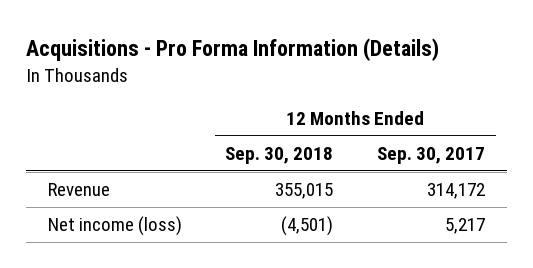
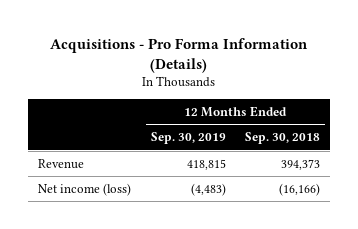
[377,147,486,165] Sep. 30, 2017 -> none
none -> [150,132,226,145] Sep. 30, 2019
[275,183,334,200] 355,015 -> [281,158,321,170] 394,373
[281,216,334,237] (4,501) -> [279,182,321,196] (16,166)

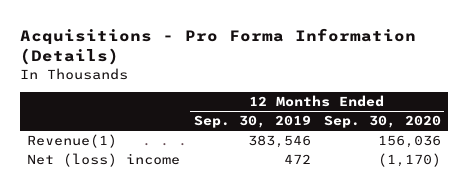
[245,132,321,145] Sep. 30, 2018 -> none
none -> [324,115,442,129] Sep. 30, 2020
[38,158,85,169] Revenue -> [27,134,118,149] Revenue(1)
[186,158,226,170] 418,815 -> [247,135,311,149] 383,546
[38,182,132,196] Net income (loss) -> [27,153,181,168] Net (loss) income
[190,182,226,196] (4,483) -> [283,154,311,165] 472

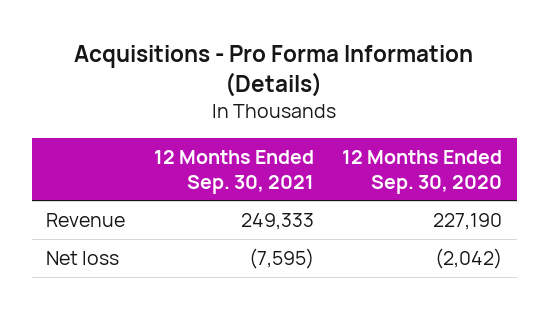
[193,115,311,129] Sep. 30, 2019 -> none
none -> [153,149,314,194] 12 Months Ended Sep. 30, 2021
[27,134,118,149] Revenue(1) -> [45,212,125,227] Revenue
[378,135,442,149] 156,036 -> [433,212,503,230] 227,190
[27,153,181,168] Net (loss) income -> [45,250,119,265] Net loss
[378,153,442,168] (1,170) -> [435,247,503,269] (2,042)

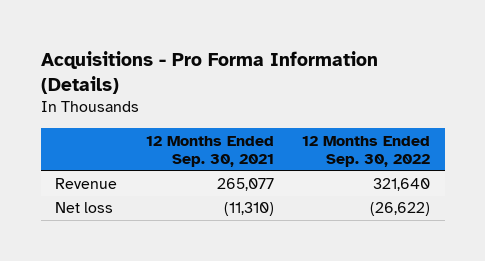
[342,149,503,194] 12 Months Ended Sep. 30, 2020 -> none
none -> [302,135,431,168] 12 Months Ended Sep. 30, 2022
[240,212,314,230] 249,333 -> [216,178,274,192] 265,077
[248,247,314,269] (7,595) -> [223,202,274,217] (11,310)

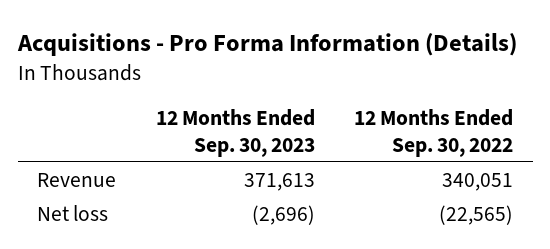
[145,135,274,168] 12 Months Ended Sep. 30, 2021 -> none
none -> [155,109,315,157] 12 Months Ended Sep. 30, 2023
[373,178,431,192] 321,640 -> [441,173,513,192] 340,051
[370,202,431,217] (26,622) -> [438,205,513,226] (22,565)

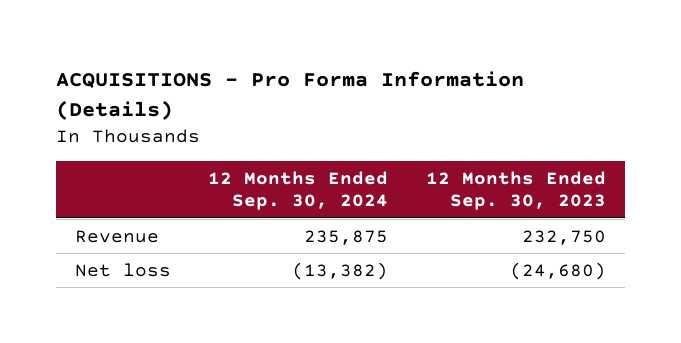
[16,32,517,56] Acquisitions - Pro Forma Information (Details) -> [56,71,525,121] ACQUISITIONS - Pro Forma Information (Details)
[353,109,513,157] 12 Months Ended Sep. 30, 2022 -> none
none -> [208,171,389,211] 12 Months Ended Sep. 30, 2024
[243,173,315,192] 371,613 -> [521,229,606,245] 232,750
[251,205,315,226] (2,696) -> [509,261,606,280] (24,680)

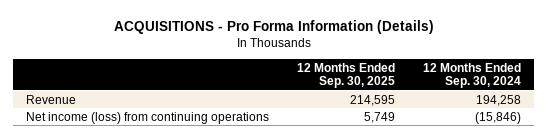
[425,171,606,211] 12 Months Ended Sep. 30, 2023 -> none
none -> [297,62,396,89] 12 Months Ended Sep. 30, 2025
[304,229,389,245] 235,875 -> [475,94,521,106] 194,258
[74,262,171,277] Net loss -> [26,111,270,124] Net income (loss) from continuing operations
[292,261,389,280] (13,382) -> [474,111,521,124] (15,846)

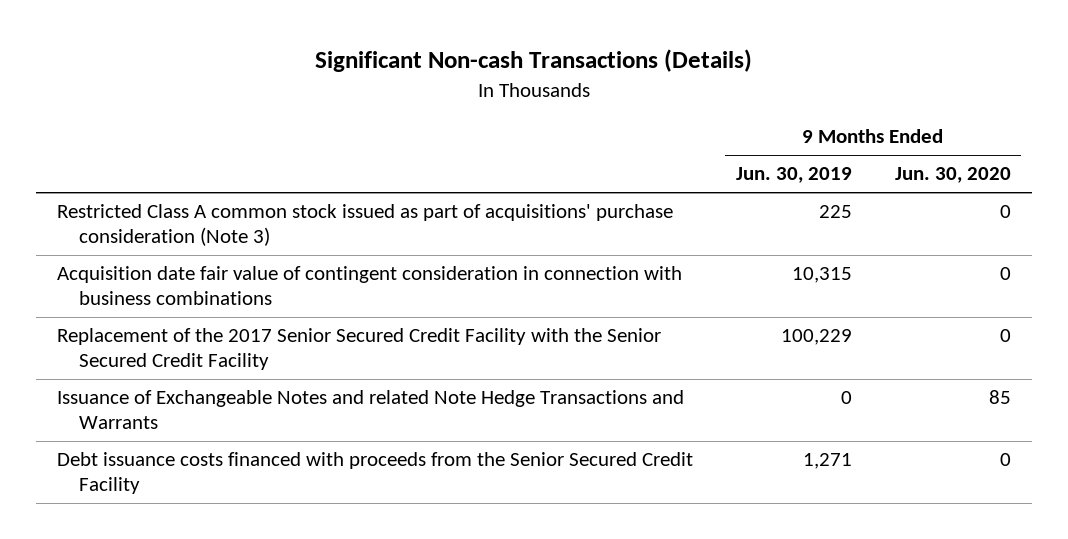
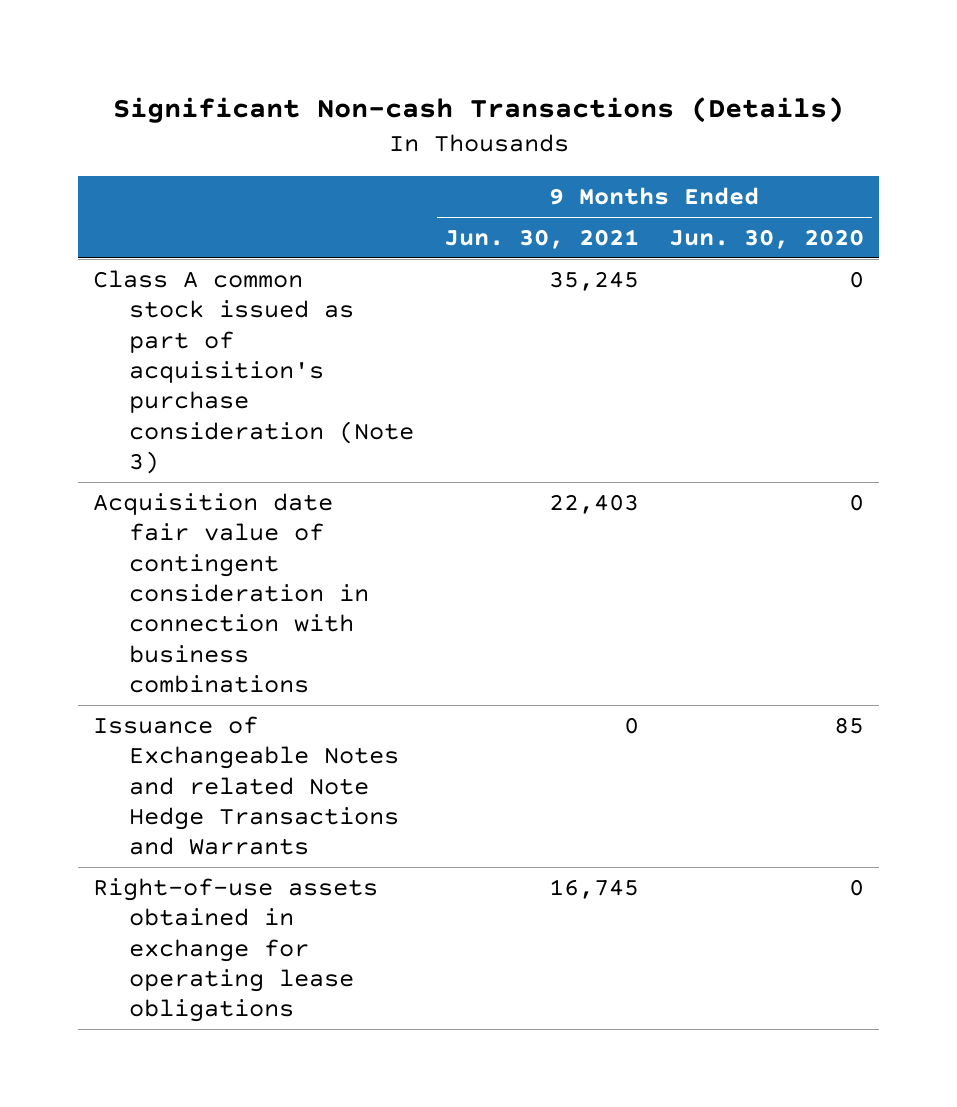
[735,167,852,184] Jun. 30, 2019 -> none
none -> [444,228,640,249] Jun. 30, 2021
[57,204,674,247] Restricted Class A common stock issued as part of acquisitions' purchase consideration (Note 3) -> [92,269,415,474] Class A common stock issued as part of acquisition's purchase consideration (Note 3)
[57,328,662,371] Replacement of the 2017 Senior Secured Credit Facility with the Senior Secured Credit Facility -> none
[57,452,694,495] Debt issuance costs financed with proceeds from the Senior Secured Credit Facility -> none
none -> [92,877,378,1023] Right-of-use assets obtained in exchange for operating lease obligations

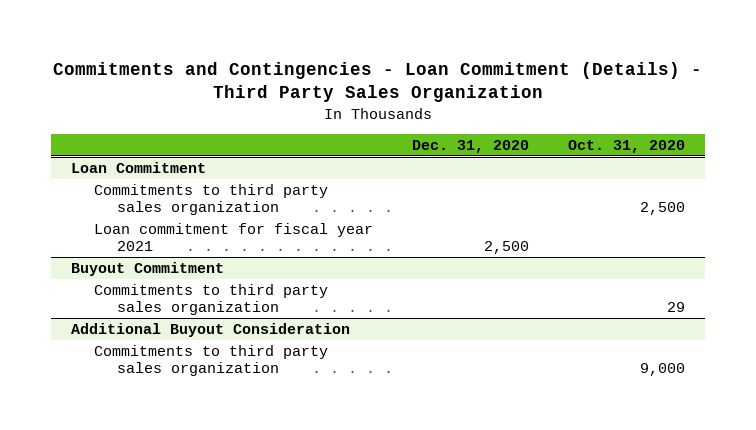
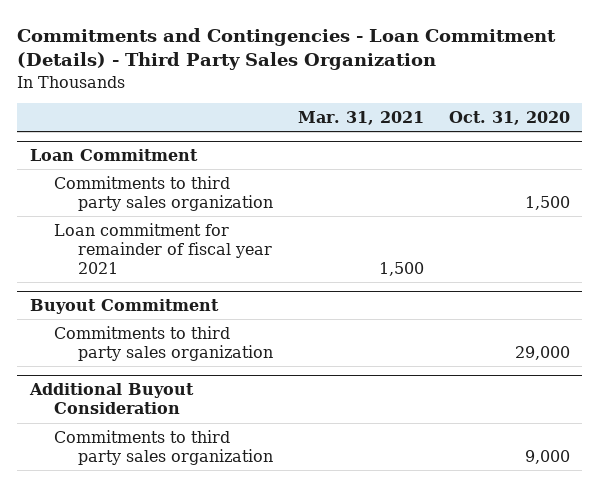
[412,140,530,154] Dec. 31, 2020 -> none
none -> [297,111,424,126] Mar. 31, 2021
[640,202,686,216] 2,500 -> [524,195,570,210] 1,500
[94,222,374,252] Loan commitment for fiscal year 2021 -> [53,222,272,275] Loan commitment for remainder of fiscal year 2021
[667,302,686,313] 29 -> [514,345,570,360] 29,000

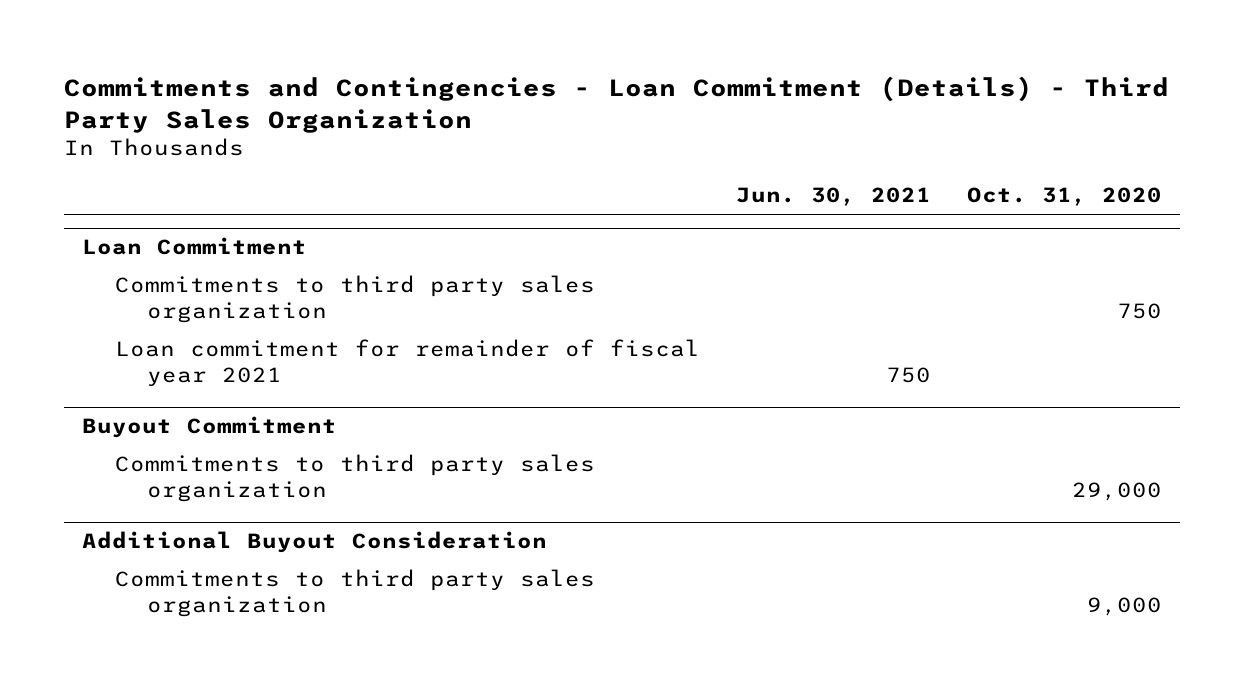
[297,111,424,126] Mar. 31, 2021 -> none
none -> [735,187,931,207] Jun. 30, 2021
[524,195,570,210] 1,500 -> [1117,303,1163,320] 750

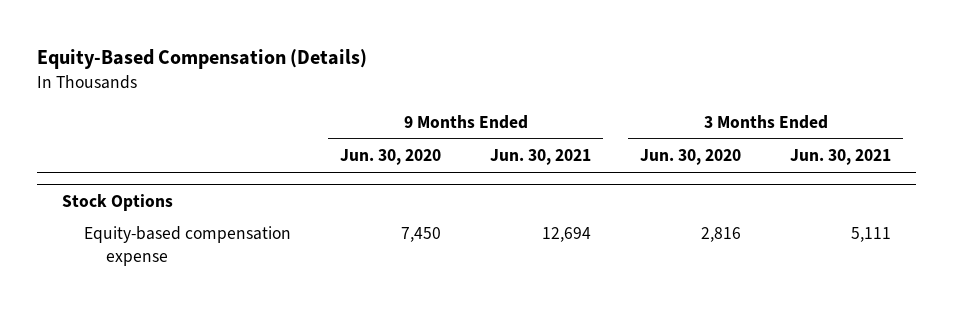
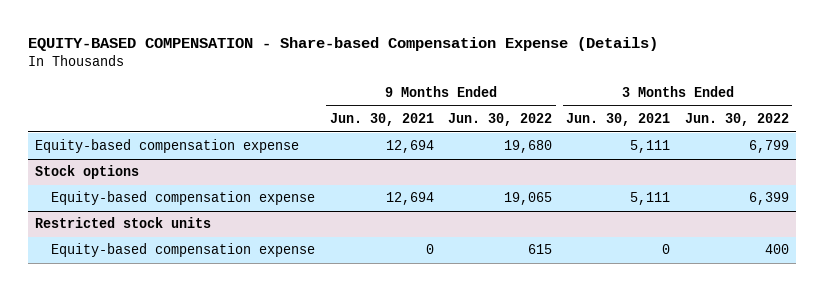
[37,49,368,70] Equity-Based Compensation (Details) -> [27,37,658,52] EQUITY-BASED COMPENSATION - Share-based Compensation Expense (Details)
[340,149,442,166] Jun. 30, 2020 -> none
[640,149,742,166] Jun. 30, 2020 -> none
none -> [448,112,553,126] Jun. 30, 2022
none -> [684,112,789,126] Jun. 30, 2022
[61,193,173,211] Stock Options -> none
none -> [34,165,139,180] Stock options
none -> [51,191,316,206] Equity-based compensation expense
none -> [34,217,211,229] Restricted stock units
none -> [51,243,316,258] Equity-based compensation expense

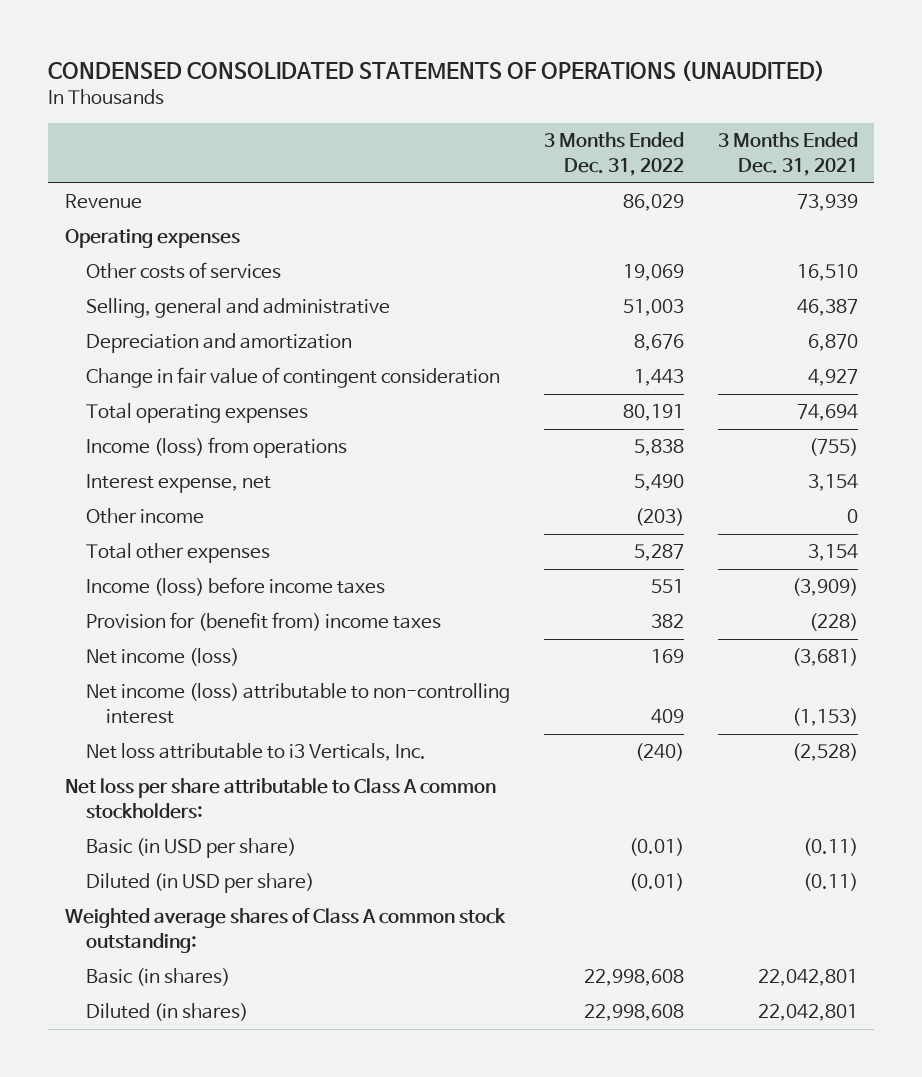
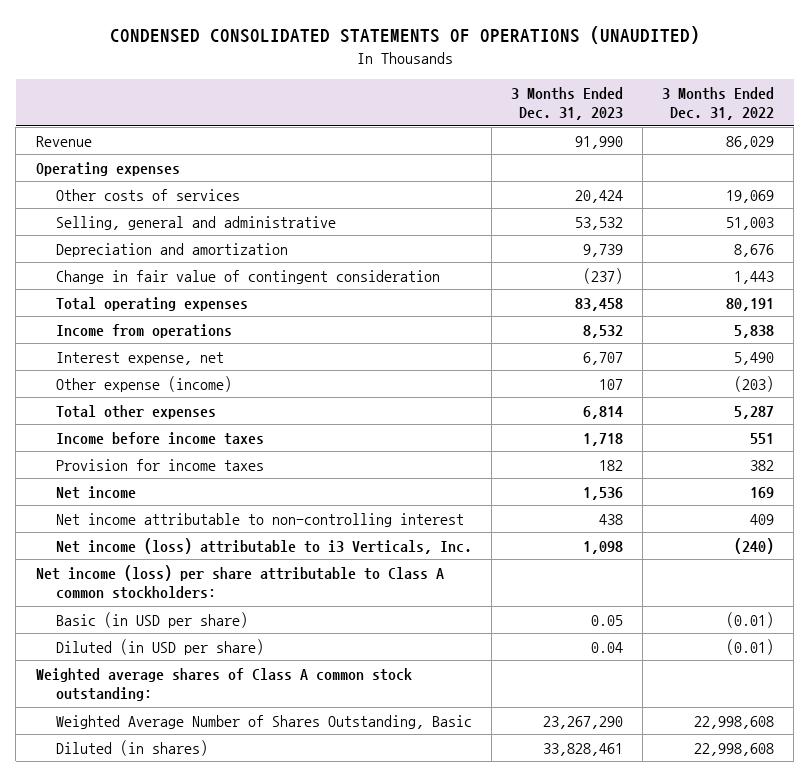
[717,132,858,176] 3 Months Ended Dec. 31, 2021 -> none
none -> [510,86,623,120] 3 Months Ended Dec. 31, 2023
[85,437,347,459] Income (loss) from operations -> [55,323,232,338] Income from operations
[85,508,204,525] Other income -> [55,375,232,392] Other expense (income)
[85,577,385,597] Income (loss) before income taxes -> [55,431,264,445] Income before income taxes
[85,612,441,632] Provision for (benefit from) income taxes -> [55,458,264,471] Provision for income taxes
[85,648,239,667] Net income (loss) -> [55,485,136,499] Net income
[85,683,510,724] Net income (loss) attributable to non-controlling interest -> [55,512,464,527] Net income attributable to non-controlling interest
[85,743,426,762] Net loss attributable to i3 Verticals, Inc. -> [55,537,472,554] Net income (loss) attributable to i3 Verticals, Inc.
[64,778,496,819] Net loss per share attributable to Class A common stockholders: -> [35,564,444,600] Net income (loss) per share attributable to Class A common stockholders:
[85,968,230,987] Basic (in shares) -> [55,714,472,729] Weighted Average Number of Shares Outstanding, Basic

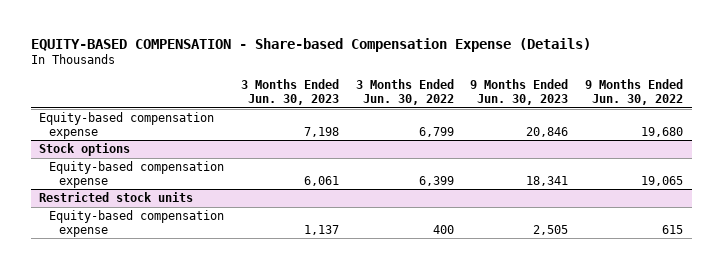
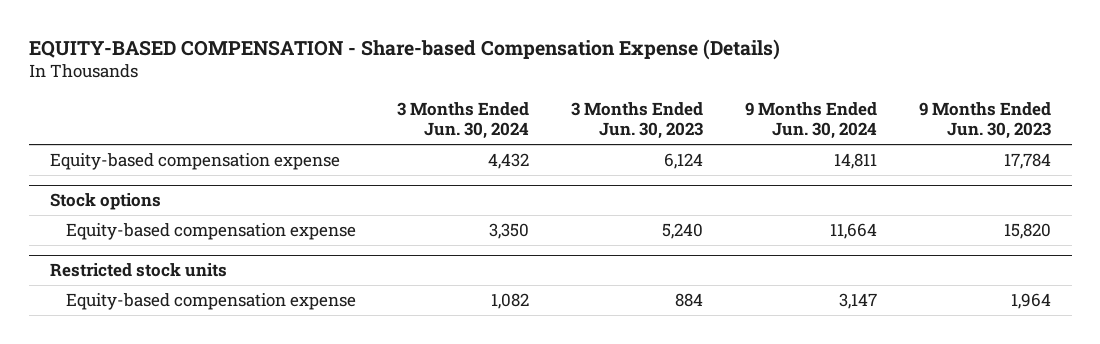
[355,79,454,105] 3 Months Ended Jun. 30, 2022 -> none
[585,79,684,105] 9 Months Ended Jun. 30, 2022 -> none
none -> [397,101,530,140] 3 Months Ended Jun. 30, 2024
none -> [744,101,877,140] 9 Months Ended Jun. 30, 2024
[303,126,339,137] 7,198 -> [664,152,704,169] 6,124
[526,126,569,137] 20,846 -> [1003,152,1051,169] 17,784
[303,175,339,186] 6,061 -> [662,222,704,239] 5,240
[526,175,569,186] 18,341 -> [1003,222,1051,239] 15,820
[303,224,339,235] 1,137 -> [675,292,704,307] 884
[533,224,569,235] 2,505 -> [1010,292,1051,309] 1,964

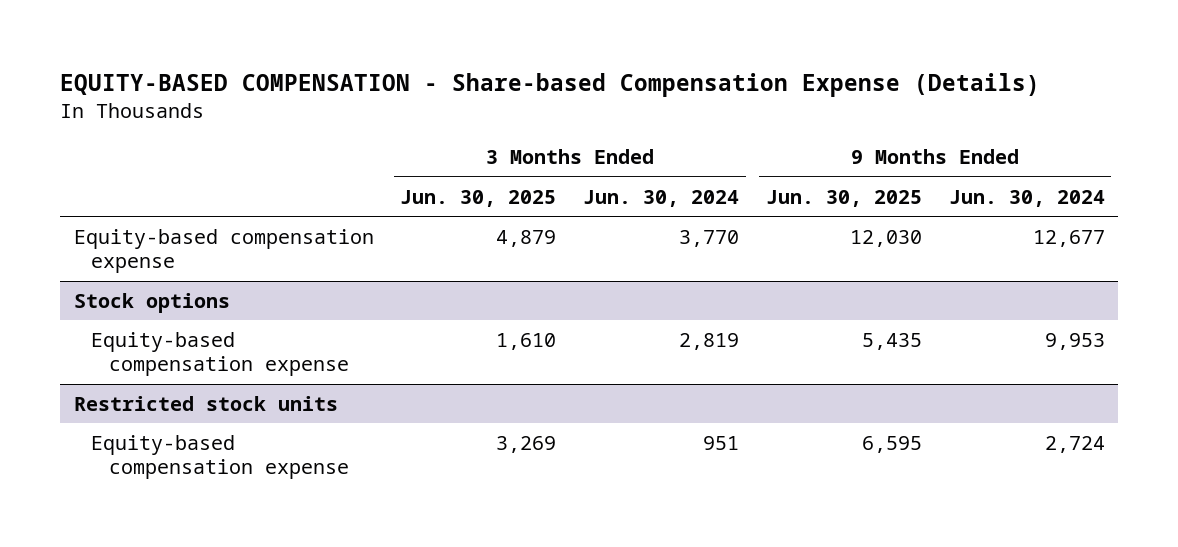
[571,101,704,140] 3 Months Ended Jun. 30, 2023 -> none
[918,101,1051,140] 9 Months Ended Jun. 30, 2023 -> none
none -> [400,189,557,207] Jun. 30, 2025
none -> [765,189,922,207] Jun. 30, 2025
[488,152,530,169] 4,432 -> [679,229,740,247] 3,770
[833,152,877,169] 14,811 -> [1032,229,1105,247] 12,677
[489,222,530,239] 3,350 -> [679,332,740,350] 2,819
[829,222,877,239] 11,664 -> [1044,332,1105,350] 9,953
[491,292,530,309] 1,082 -> [703,435,740,450] 951
[838,292,877,309] 3,147 -> [1044,435,1105,453] 2,724

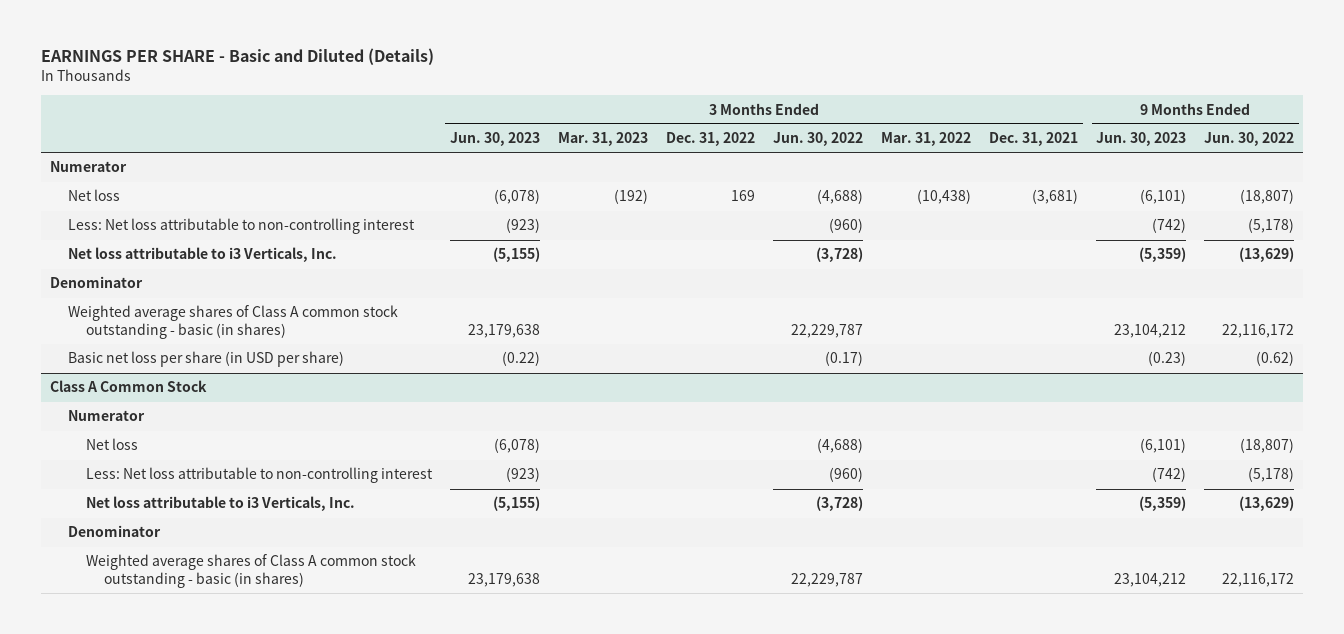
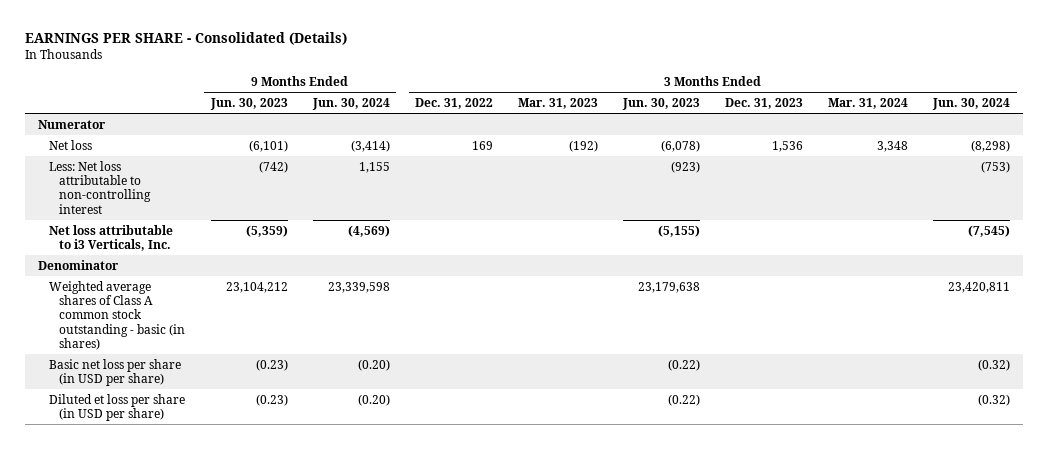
[40,48,434,66] EARNINGS PER SHARE - Basic and Diluted (Details) -> [25,32,348,46] EARNINGS PER SHARE - Consolidated (Details)
[772,132,863,147] Jun. 30, 2022 -> none
[881,132,972,147] Mar. 31, 2022 -> none
[989,132,1079,147] Dec. 31, 2021 -> none
[1204,132,1295,147] Jun. 30, 2022 -> none
none -> [311,98,390,111] Jun. 30, 2024
none -> [725,98,804,110] Dec. 31, 2023
none -> [828,98,909,110] Mar. 31, 2024
none -> [932,98,1011,111] Jun. 30, 2024
[49,380,207,393] Class A Common Stock -> none
[67,410,145,422] Numerator -> none
[85,438,138,451] Net loss -> none
[85,467,433,484] Less: Net loss attributable to non-controlling interest -> none
[85,496,355,512] Net loss attributable to i3 Verticals, Inc. -> none
[67,525,161,538] Denominator -> none
[85,554,416,588] Weighted average shares of Class A common stock outstanding - basic (in shares) -> none
none -> [48,393,185,422] Diluted et loss per share (in USD per share)

